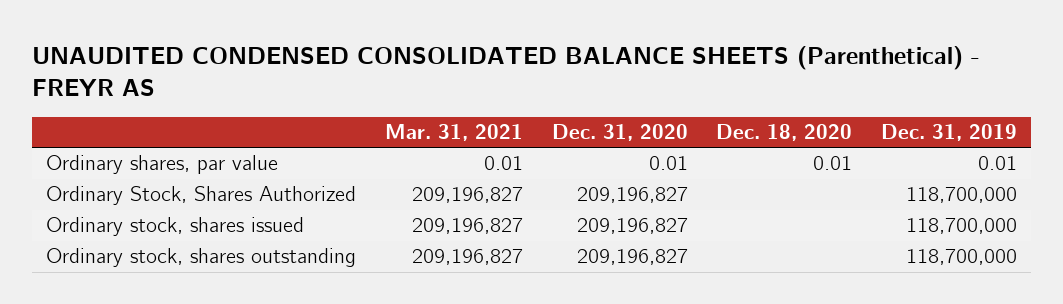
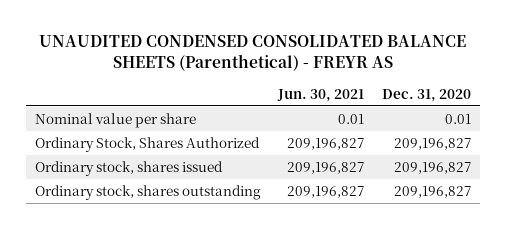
[385,124,524,142] Mar. 31, 2021 -> none
[716,124,853,142] Dec. 18, 2020 -> none
[880,124,1017,142] Dec. 31, 2019 -> none
none -> [277,88,365,102] Jun. 30, 2021
[46,155,279,175] Ordinary shares, par value -> [34,113,196,129] Nominal value per share

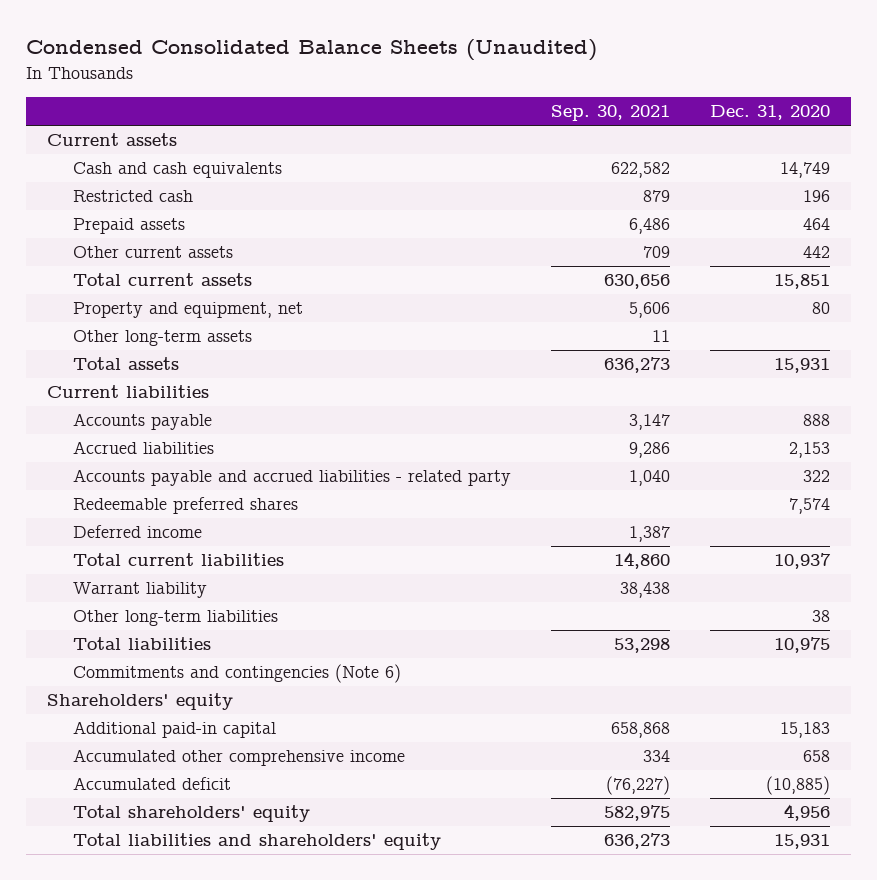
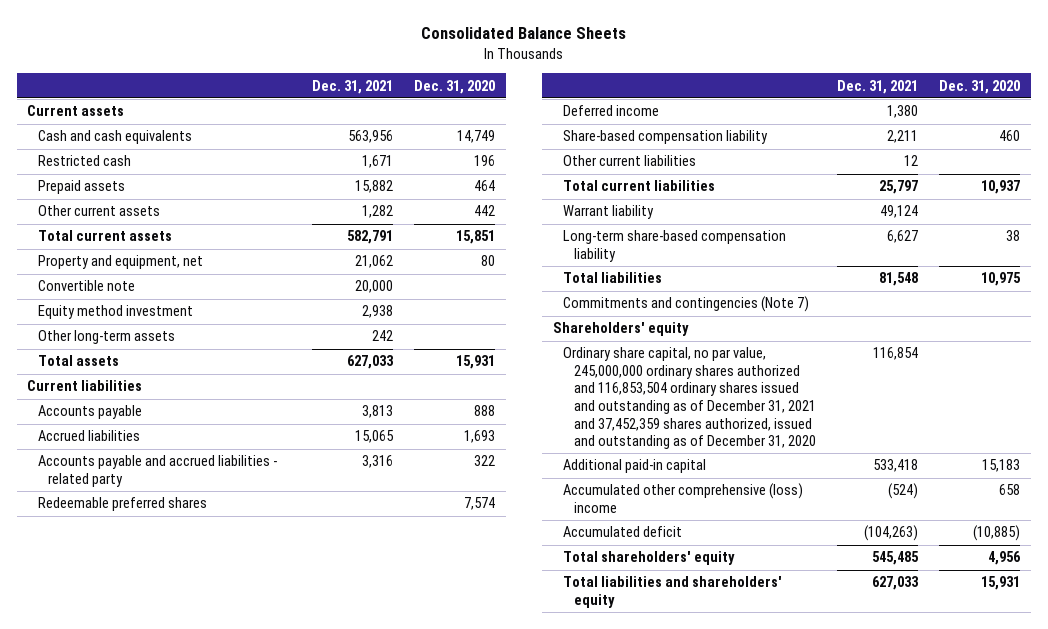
[26,39,598,62] Condensed Consolidated Balance Sheets (Unaudited) -> [420,27,626,40] Consolidated Balance Sheets
[550,105,670,122] Sep. 30, 2021 -> none
none -> [311,79,393,94] Dec. 31, 2021
none -> [37,280,135,292] Convertible note
none -> [37,305,193,320] Equity method investment
[789,442,831,459] 2,153 -> [464,430,496,444] 1,693
none -> [563,130,769,145] Share-based compensation liability
none -> [563,155,697,167] Other current liabilities
[72,610,278,627] Other long-term liabilities -> none
none -> [563,230,787,262] Long-term share-based compensation liability
[72,664,401,684] Commitments and contingencies (Note 6) -> [563,296,810,313] Commitments and contingencies (Note 7)
none -> [563,347,816,450] Ordinary share capital, no par value, 245,000,000 ordinary shares authorized and 116,853,504 ordinary shares issued and outstanding as of December 31, 2021 and 37,452,359 shares authorized, issued and outstanding as of December 31, 2020
[72,749,405,767] Accumulated other comprehensive income -> [563,483,804,513] Accumulated other comprehensive (loss) income

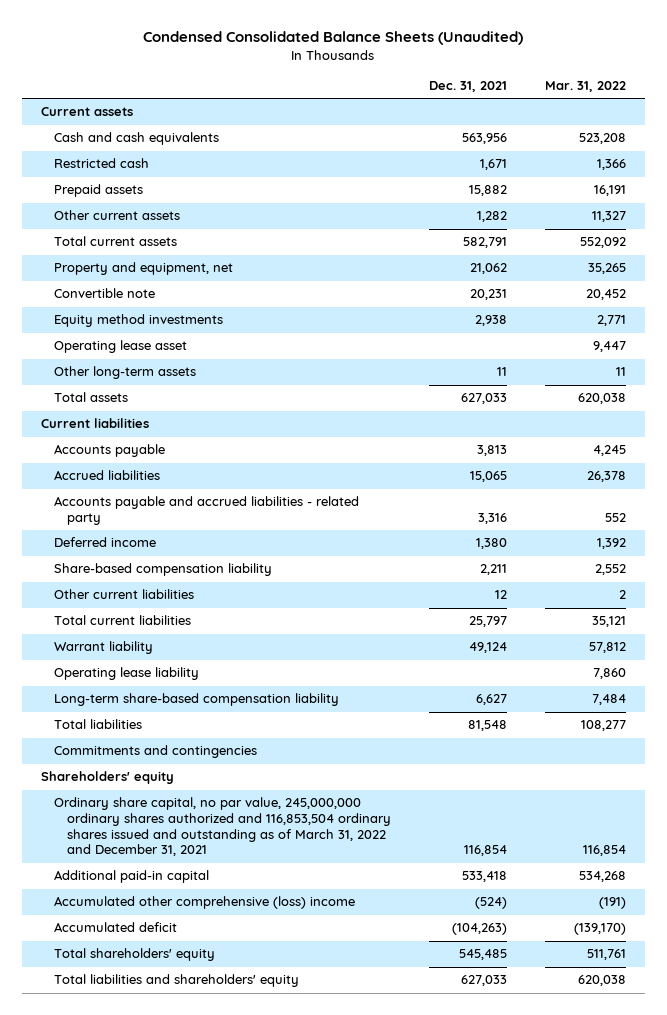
[420,27,626,40] Consolidated Balance Sheets -> [143,31,524,46] Condensed Consolidated Balance Sheets (Unaudited)
[414,79,496,94] Dec. 31, 2020 -> none
none -> [544,81,626,93] Mar. 31, 2022
[354,280,393,294] 20,000 -> [469,289,507,301] 20,231
[37,305,193,320] Equity method investment -> [53,314,223,328] Equity method investments
none -> [53,340,187,354] Operating lease asset
[371,330,393,342] 242 -> [496,367,507,377] 11
[37,497,207,512] Redeemable preferred shares -> none
none -> [53,667,199,681] Operating lease liability
[563,296,810,313] Commitments and contingencies (Note 7) -> [53,745,257,759] Commitments and contingencies
[563,347,816,450] Ordinary share capital, no par value, 245,000,000 ordinary shares authorized and 116,853,504 ordinary shares issued and outstanding as of December 31, 2021 and 37,452,359 shares authorized, issued and outstanding as of December 31, 2020 -> [53,797,391,857] Ordinary share capital, no par value, 245,000,000 ordinary shares authorized and 116,853,504 ordinary shares issued and outstanding as of March 31, 2022 and December 31, 2021

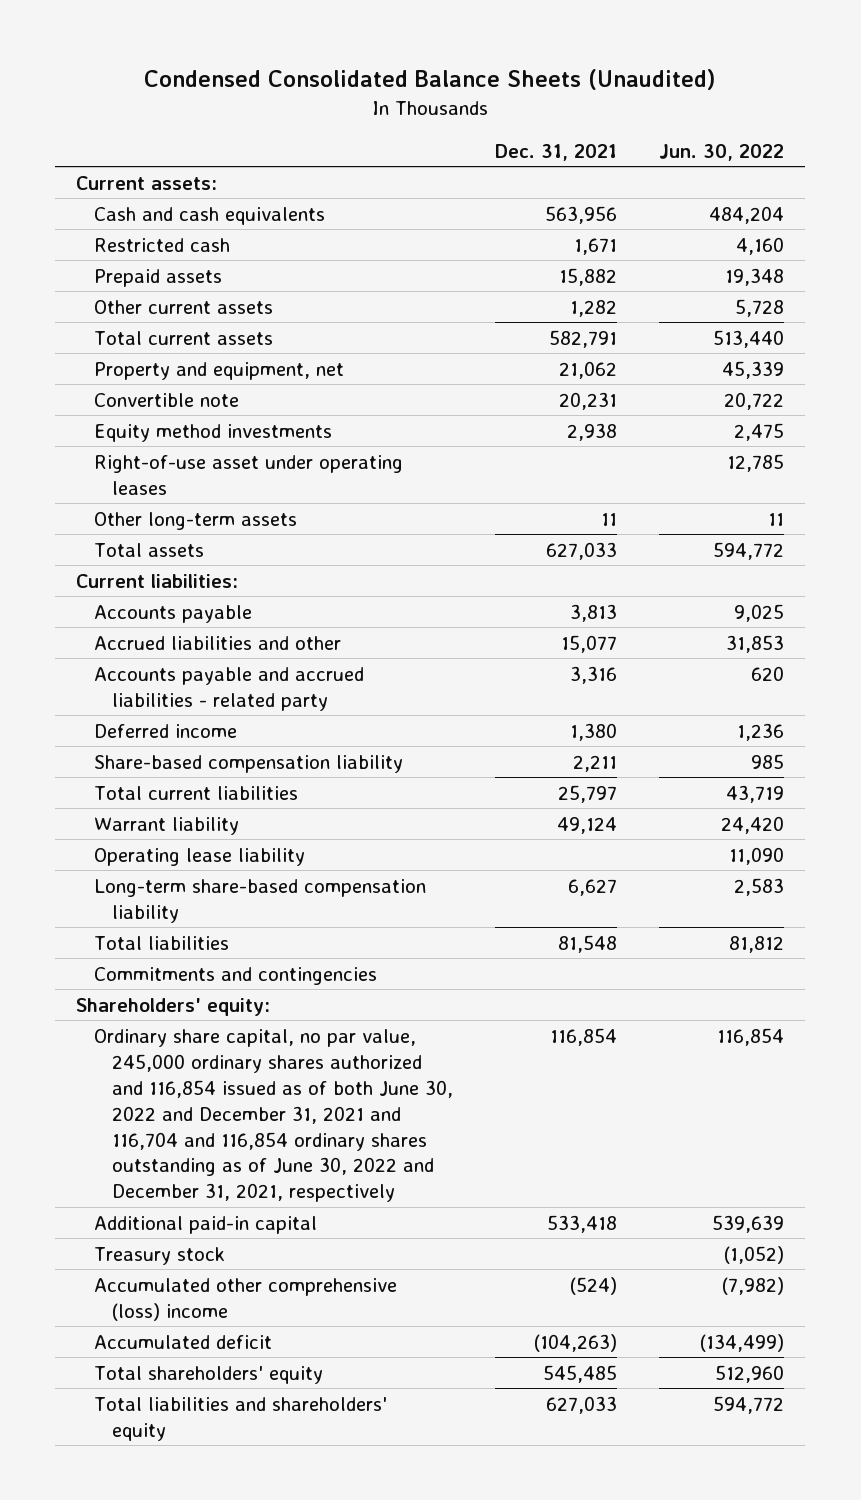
[544,81,626,93] Mar. 31, 2022 -> none
none -> [659,143,785,161] Jun. 30, 2022
[40,107,133,117] Current assets -> [76,175,218,190] Current assets:
[53,340,187,354] Operating lease asset -> none
none -> [94,454,404,495] Right-of-use asset under operating leases
[40,418,149,429] Current liabilities -> [76,573,239,588] Current liabilities:
[53,470,160,481] Accrued liabilities -> [94,635,342,650] Accrued liabilities and other
[469,471,507,483] 15,065 -> [561,634,618,653] 15,077
[53,589,194,600] Other current liabilities -> none
[40,771,174,785] Shareholders' equity -> [76,997,271,1016] Shareholders' equity:
[53,797,391,857] Ordinary share capital, no par value, 245,000,000 ordinary shares authorized and 116,853,504 ordinary shares issued and outstanding as of March 31, 2022 and December 31, 2021 -> [94,1028,454,1203] Ordinary share capital, no par value, 245,000 ordinary shares authorized and 116,854 issued as of both June 30, 2022 and December 31, 2021 and 116,704 and 116,854 ordinary shares outstanding as of June 30, 2022 and December 31, 2021, respectively
none -> [94,1246,226,1265] Treasury stock

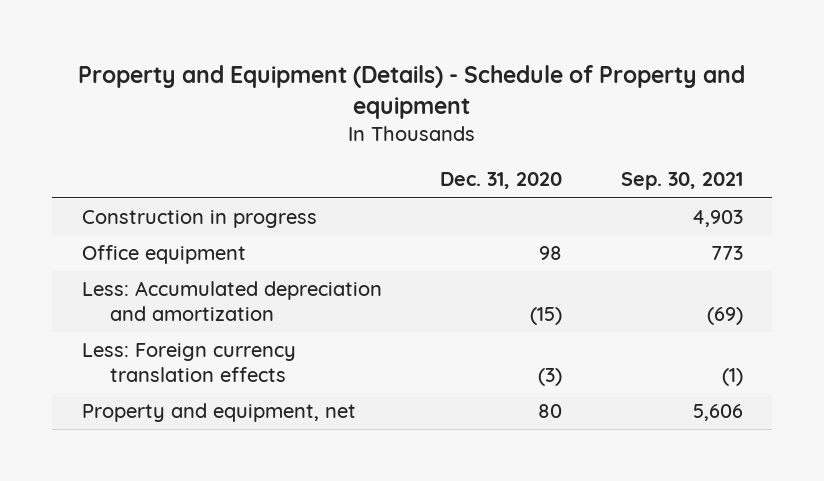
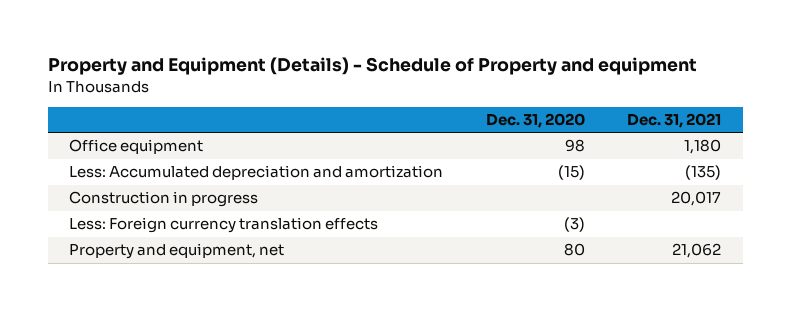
[620,172,743,191] Sep. 30, 2021 -> none
none -> [627,113,722,129] Dec. 31, 2021
[81,210,317,229] Construction in progress -> [69,191,259,208] Construction in progress

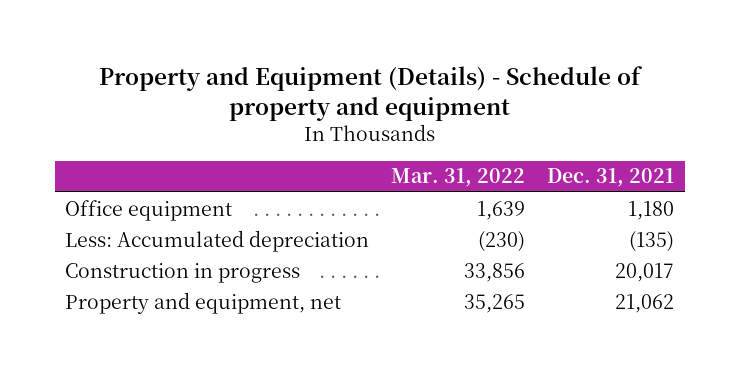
[47,57,697,76] Property and Equipment (Details) - Schedule of Property and equipment -> [98,65,643,121] Property and Equipment (Details) - Schedule of property and equipment
[485,113,585,129] Dec. 31, 2020 -> none
none -> [391,168,526,188] Mar. 31, 2022
[69,165,444,181] Less: Accumulated depreciation and amortization -> [65,229,370,252] Less: Accumulated depreciation
[69,217,379,234] Less: Foreign currency translation effects -> none

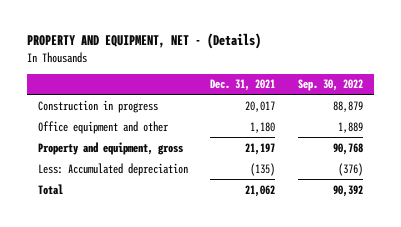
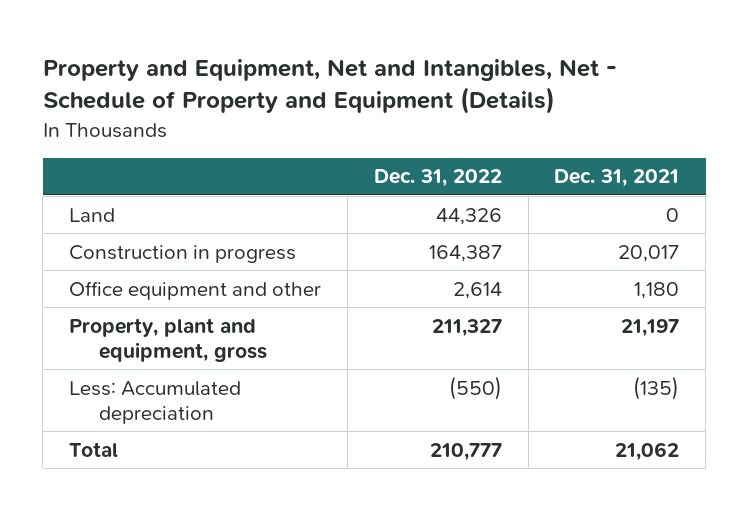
[26,33,261,50] PROPERTY AND EQUIPMENT, NET - (Details) -> [42,58,617,115] Property and Equipment, Net and Intangibles, Net - Schedule of Property and Equipment (Details)
[298,79,364,92] Sep. 30, 2022 -> none
none -> [373,169,502,188] Dec. 31, 2022
none -> [69,207,116,222] Land
[37,141,183,155] Property and equipment, gross -> [69,317,267,363] Property, plant and equipment, gross

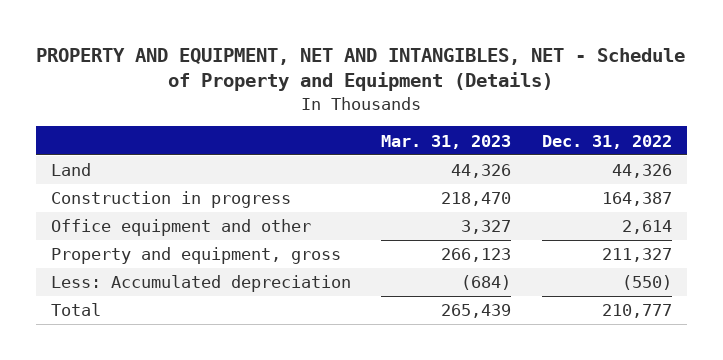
[42,58,617,115] Property and Equipment, Net and Intangibles, Net - Schedule of Property and Equipment (Details) -> [36,47,686,92] PROPERTY AND EQUIPMENT, NET AND INTANGIBLES, NET - Schedule of Property and Equipment (Details)
[554,169,680,188] Dec. 31, 2021 -> none
none -> [381,134,512,149] Mar. 31, 2023
[69,317,267,363] Property, plant and equipment, gross -> [51,247,342,265] Property and equipment, gross

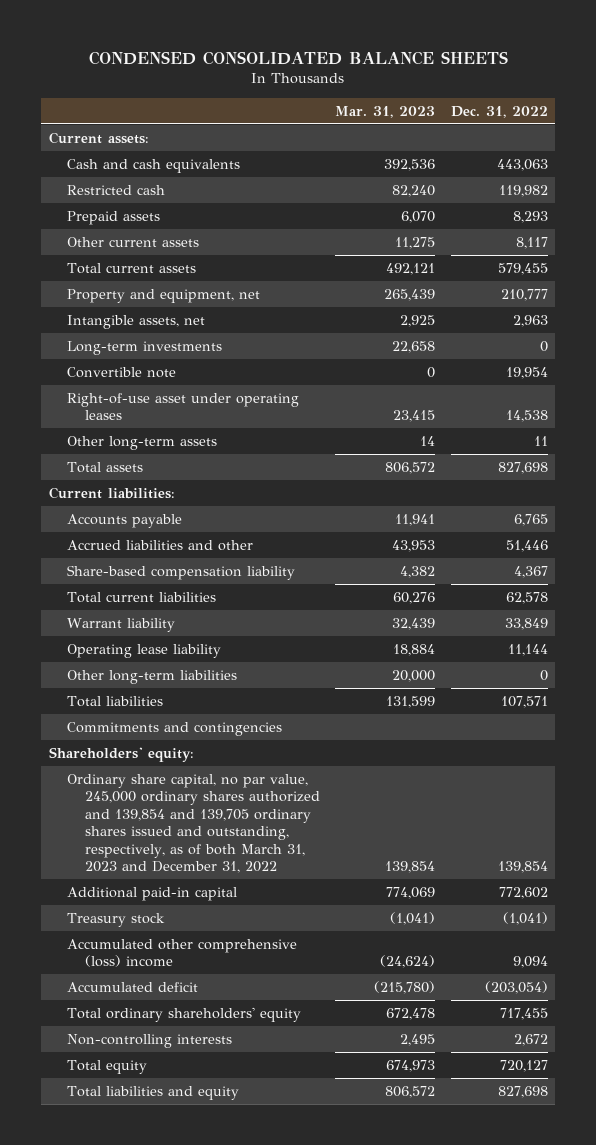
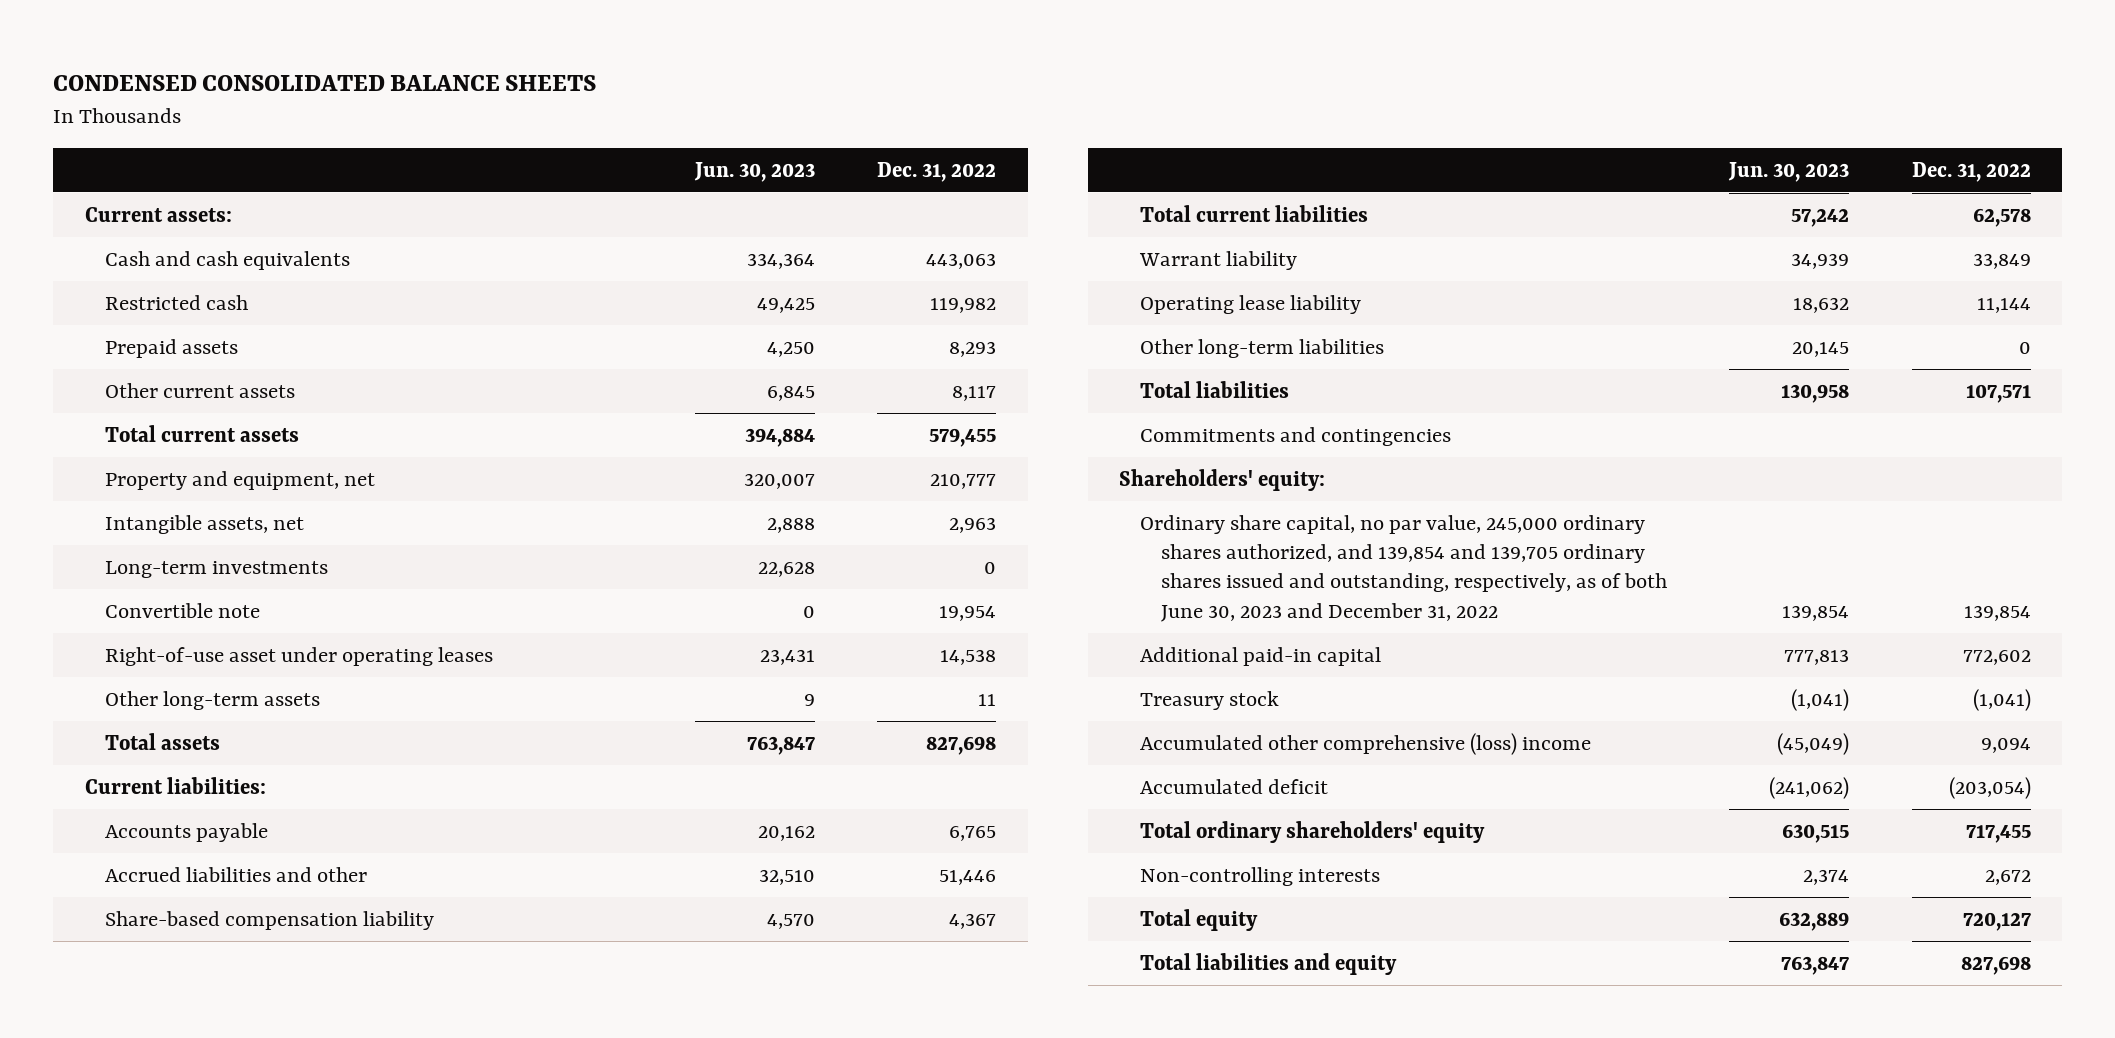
[335,105,436,118] Mar. 31, 2023 -> none
none -> [693,161,815,182] Jun. 30, 2023
[66,773,320,873] Ordinary share capital, no par value, 245,000 ordinary shares authorized and 139,854 and 139,705 ordinary shares issued and outstanding, respectively, as of both March 31, 2023 and December 31, 2022 -> [1139,515,1667,622] Ordinary share capital, no par value, 245,000 ordinary shares authorized, and 139,854 and 139,705 ordinary shares issued and outstanding, respectively, as of both June 30, 2023 and December 31, 2022

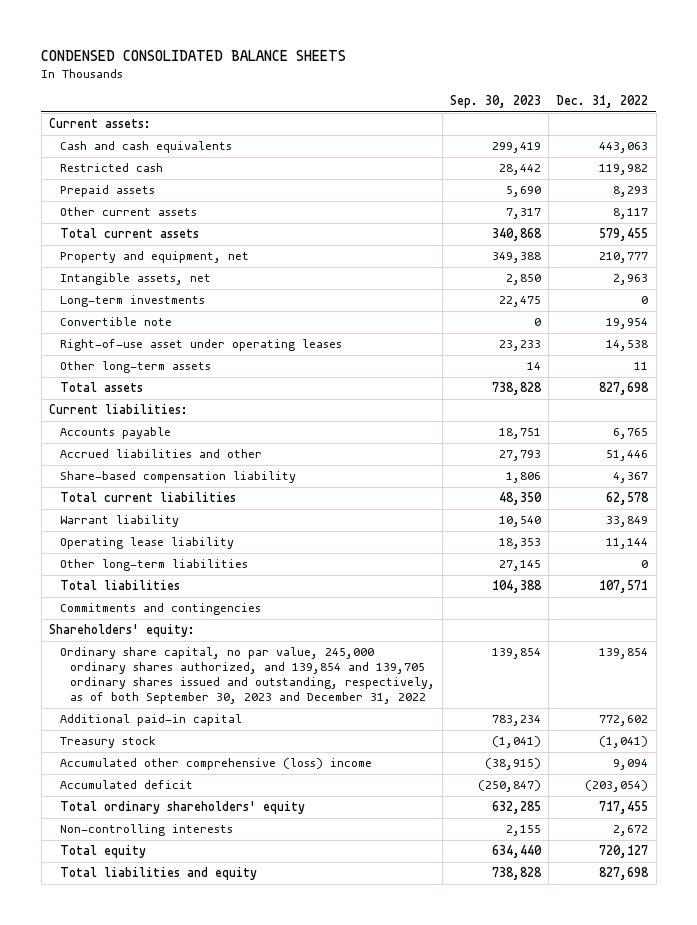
[693,161,815,182] Jun. 30, 2023 -> none
none -> [450,95,542,109] Sep. 30, 2023
[1139,515,1667,622] Ordinary share capital, no par value, 245,000 ordinary shares authorized, and 139,854 and 139,705 ordinary shares issued and outstanding, respectively, as of both June 30, 2023 and December 31, 2022 -> [59,647,435,705] Ordinary share capital, no par value, 245,000 ordinary shares authorized, and 139,854 and 139,705 ordinary shares issued and outstanding, respectively, as of both September 30, 2023 and December 31, 2022

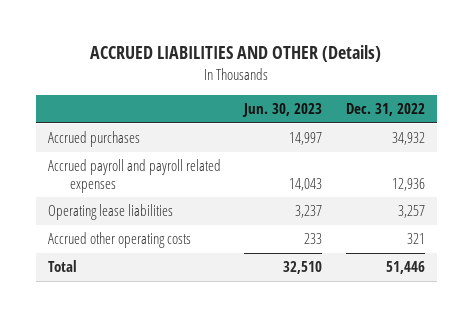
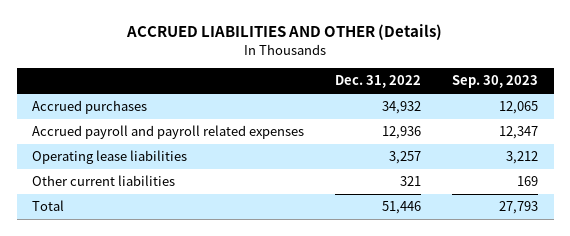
[242,103,323,118] Jun. 30, 2023 -> none
none -> [452,75,539,89] Sep. 30, 2023
[47,232,191,249] Accrued other operating costs -> [32,175,176,187] Other current liabilities

